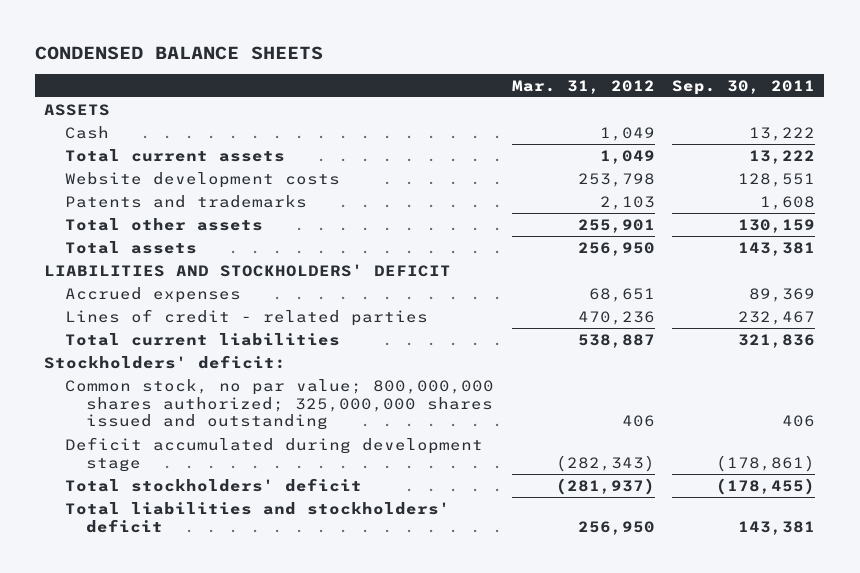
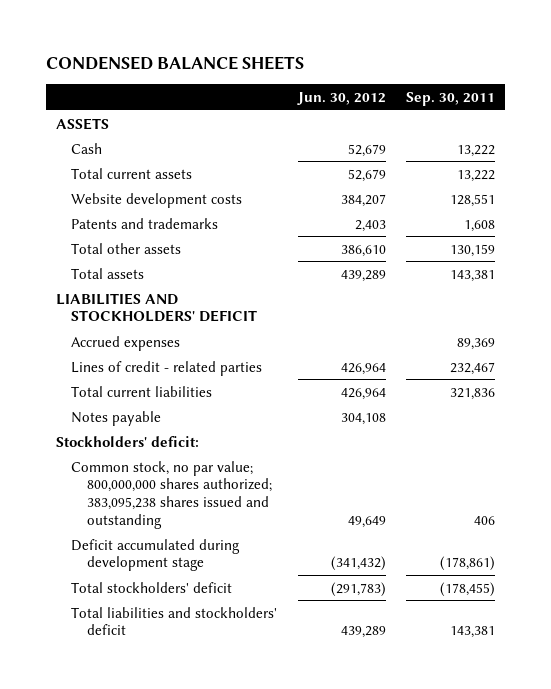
[511,79,655,94] Mar. 31, 2012 -> none
none -> [296,92,386,106] Jun. 30, 2012
none -> [71,410,162,426] Notes payable
[65,378,495,431] Common stock, no par value; 800,000,000 shares authorized; 325,000,000 shares issued and outstanding -> [71,460,272,529] Common stock, no par value; 800,000,000 shares authorized; 383,095,238 shares issued and outstanding

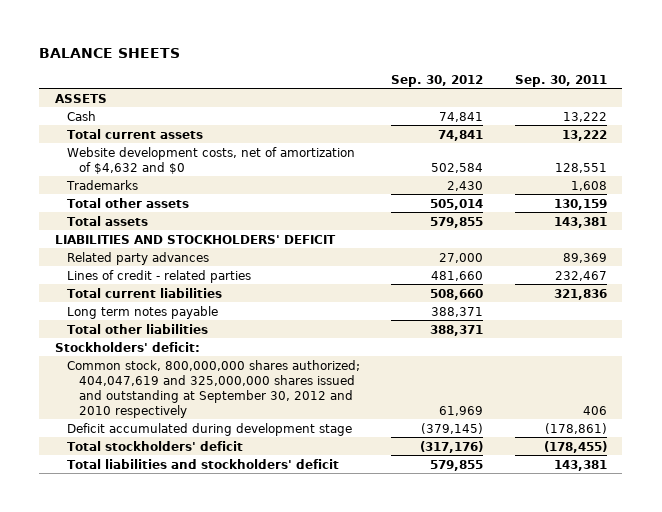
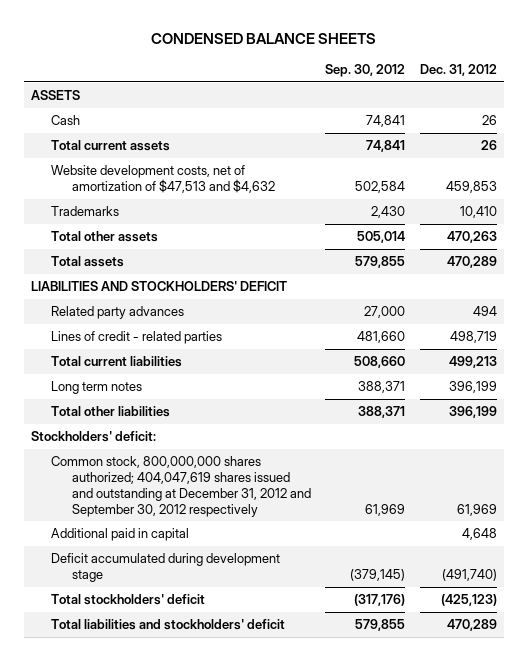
[39,48,181,59] BALANCE SHEETS -> [150,33,376,45] CONDENSED BALANCE SHEETS
[514,74,607,87] Sep. 30, 2011 -> none
none -> [419,64,497,77] Dec. 31, 2012
[67,146,356,174] Website development costs, net of amortization of $4,632 and $0 -> [51,165,275,193] Website development costs, net of amortization of $47,513 and $4,632
[67,305,219,319] Long term notes payable -> [51,381,143,395] Long term notes
[67,359,361,418] Common stock, 800,000,000 shares authorized; 404,047,619 and 325,000,000 shares issued and outstanding at September 30, 2012 and 2010 respectively -> [51,456,311,517] Common stock, 800,000,000 shares authorized; 404,047,619 shares issued and outstanding at December 31, 2012 and September 30, 2012 respectively
none -> [51,528,190,542] Additional paid in capital

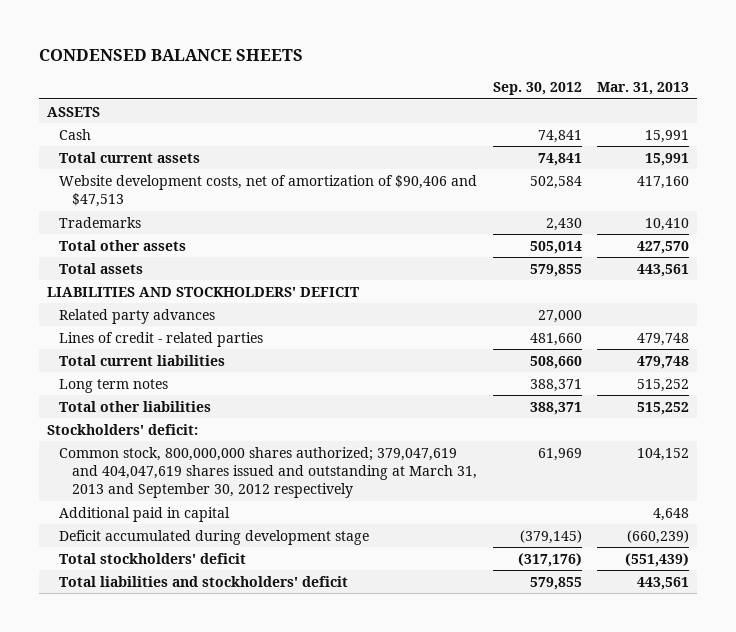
[419,64,497,77] Dec. 31, 2012 -> none
none -> [597,82,690,96] Mar. 31, 2013
[51,165,275,193] Website development costs, net of amortization of $47,513 and $4,632 -> [59,174,478,208] Website development costs, net of amortization of $90,406 and $47,513
[51,456,311,517] Common stock, 800,000,000 shares authorized; 404,047,619 shares issued and outstanding at December 31, 2012 and September 30, 2012 respectively -> [59,446,477,499] Common stock, 800,000,000 shares authorized; 379,047,619 and 404,047,619 shares issued and outstanding at March 31, 2013 and September 30, 2012 respectively

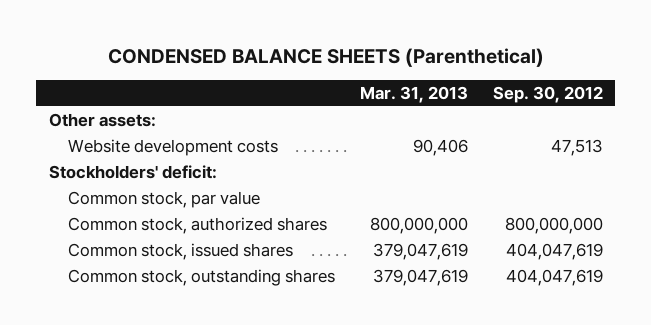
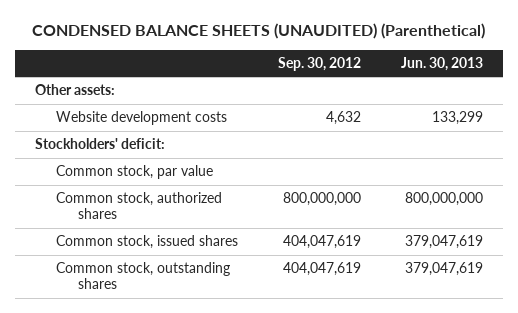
[107,47,544,67] CONDENSED BALANCE SHEETS (Parenthetical) -> [31,23,485,40] CONDENSED BALANCE SHEETS (UNAUDITED) (Parenthetical)
[359,85,468,103] Mar. 31, 2013 -> none
none -> [401,56,484,71] Jun. 30, 2013
[550,139,603,157] 47,513 -> [326,111,362,126] 4,632

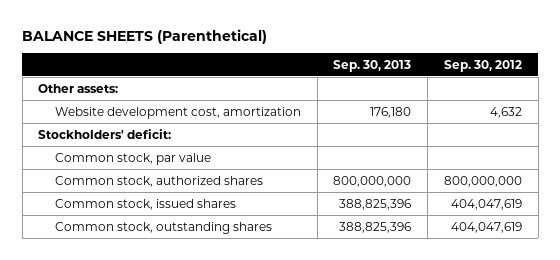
[31,23,485,40] CONDENSED BALANCE SHEETS (UNAUDITED) (Parenthetical) -> [22,28,268,44] BALANCE SHEETS (Parenthetical)
[401,56,484,71] Jun. 30, 2013 -> none
none -> [333,59,412,72] Sep. 30, 2013
[56,111,228,126] Website development costs -> [54,106,301,119] Website development cost, amortization

